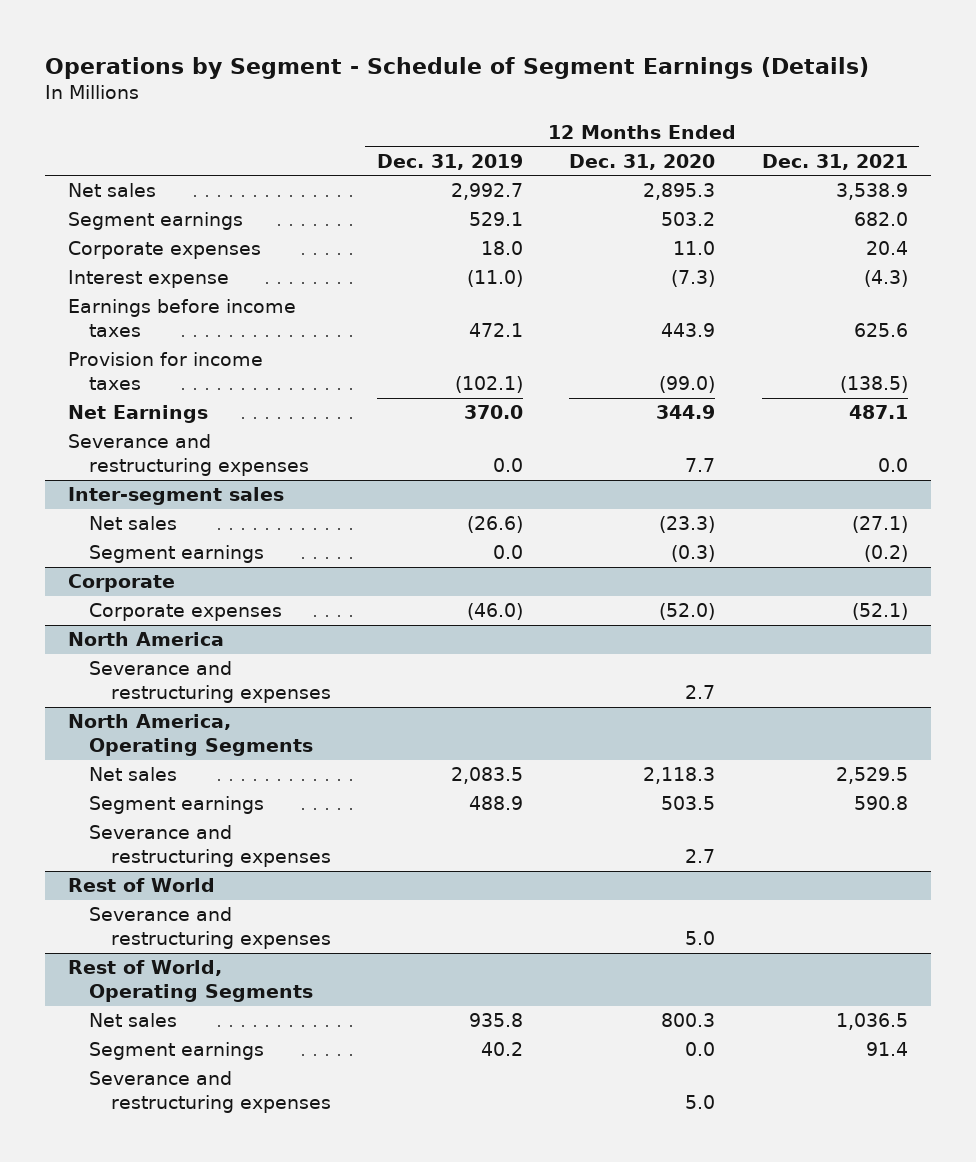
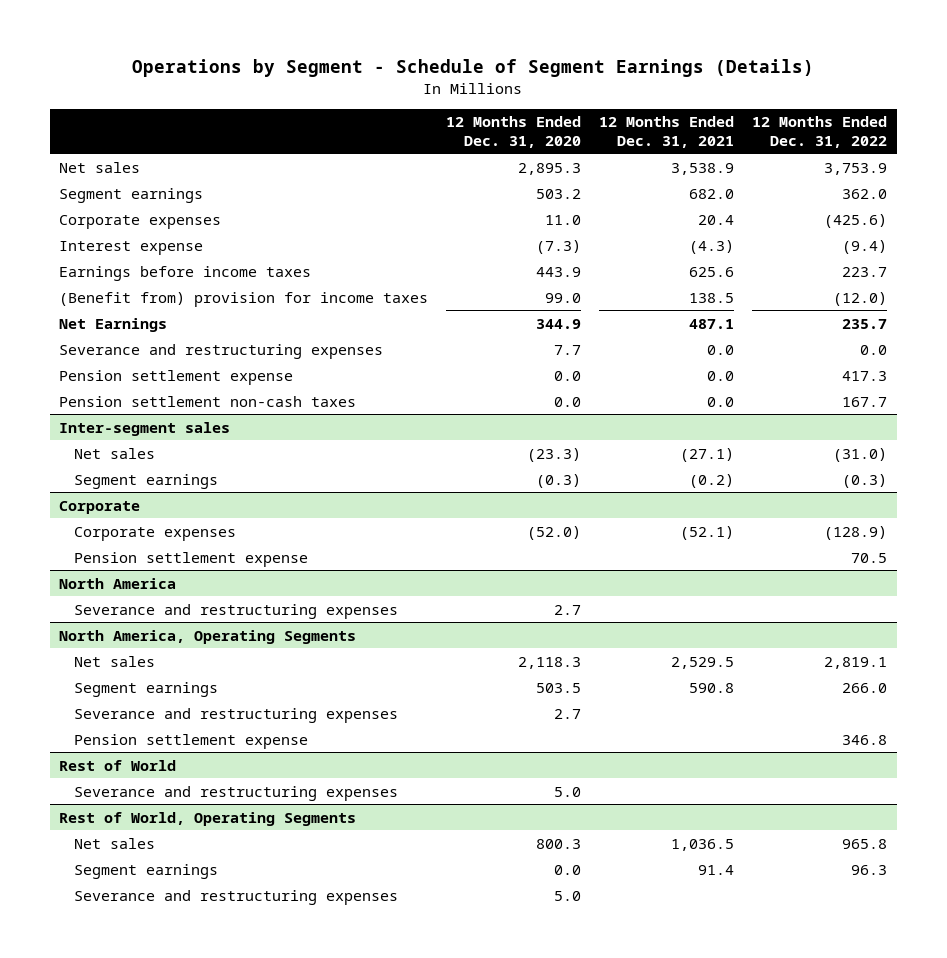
[376,153,523,170] Dec. 31, 2019 -> none
none -> [752,116,888,148] 12 Months Ended Dec. 31, 2022
[68,352,264,390] Provision for income taxes -> [59,291,429,307] (Benefit from) provision for income taxes
[659,375,716,393] (99.0) -> [545,292,582,303] 99.0
[839,375,908,393] (138.5) -> [689,292,735,303] 138.5
none -> [59,369,294,385] Pension settlement expense
none -> [59,395,357,407] Pension settlement non-cash taxes
none -> [74,551,309,567] Pension settlement expense
none -> [74,733,309,749] Pension settlement expense

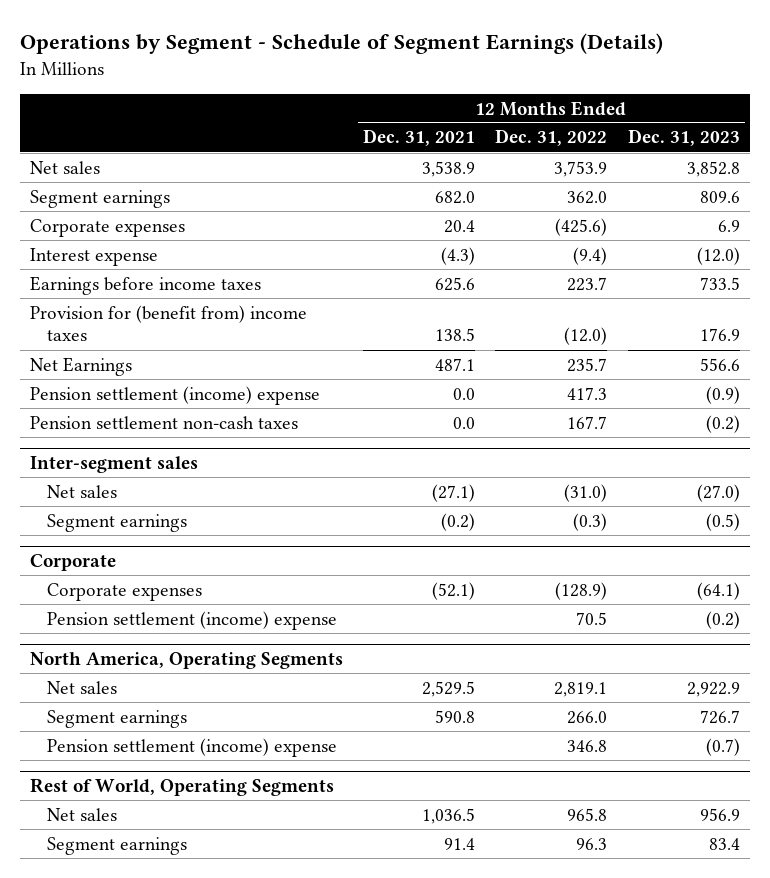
[446,116,582,148] 12 Months Ended Dec. 31, 2020 -> none
none -> [627,129,740,147] Dec. 31, 2023
[59,291,429,307] (Benefit from) provision for income taxes -> [29,304,307,342] Provision for (benefit from) income taxes
[59,343,384,359] Severance and restructuring expenses -> none
[59,369,294,385] Pension settlement expense -> [29,385,320,405] Pension settlement (income) expense
[59,577,177,589] North America -> none
[74,603,399,619] Severance and restructuring expenses -> none
[74,551,309,567] Pension settlement expense -> [47,610,338,630] Pension settlement (income) expense
[74,707,399,723] Severance and restructuring expenses -> none
[59,759,177,771] Rest of World -> none
[74,785,399,801] Severance and restructuring expenses -> none
[74,733,309,749] Pension settlement expense -> [47,737,338,757] Pension settlement (income) expense
[74,889,399,905] Severance and restructuring expenses -> none

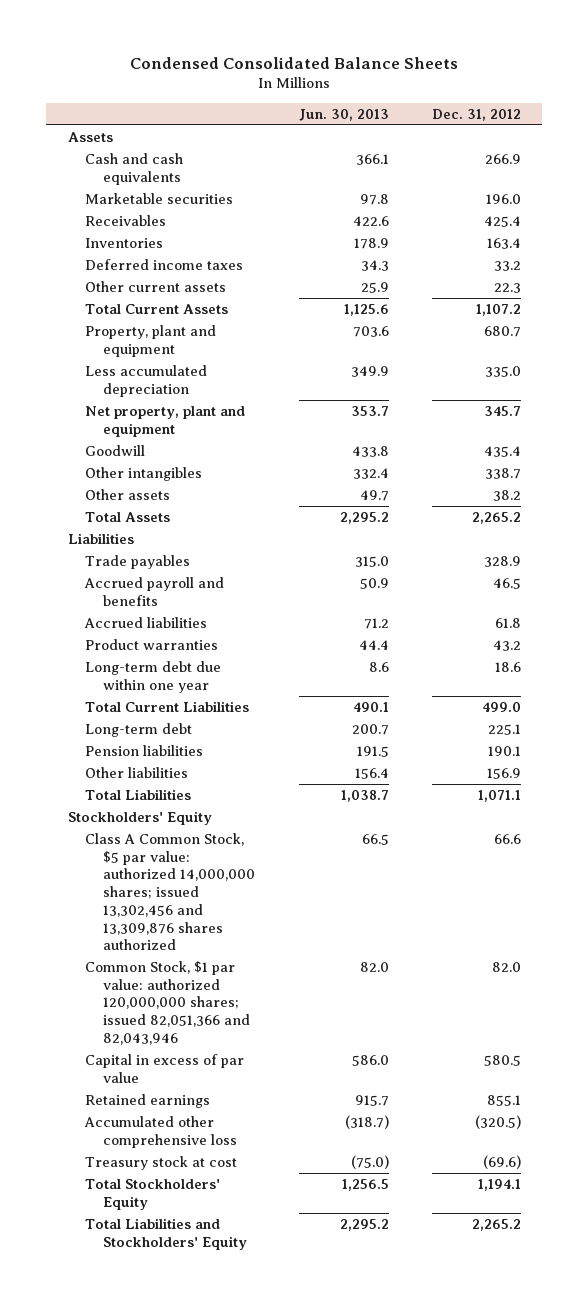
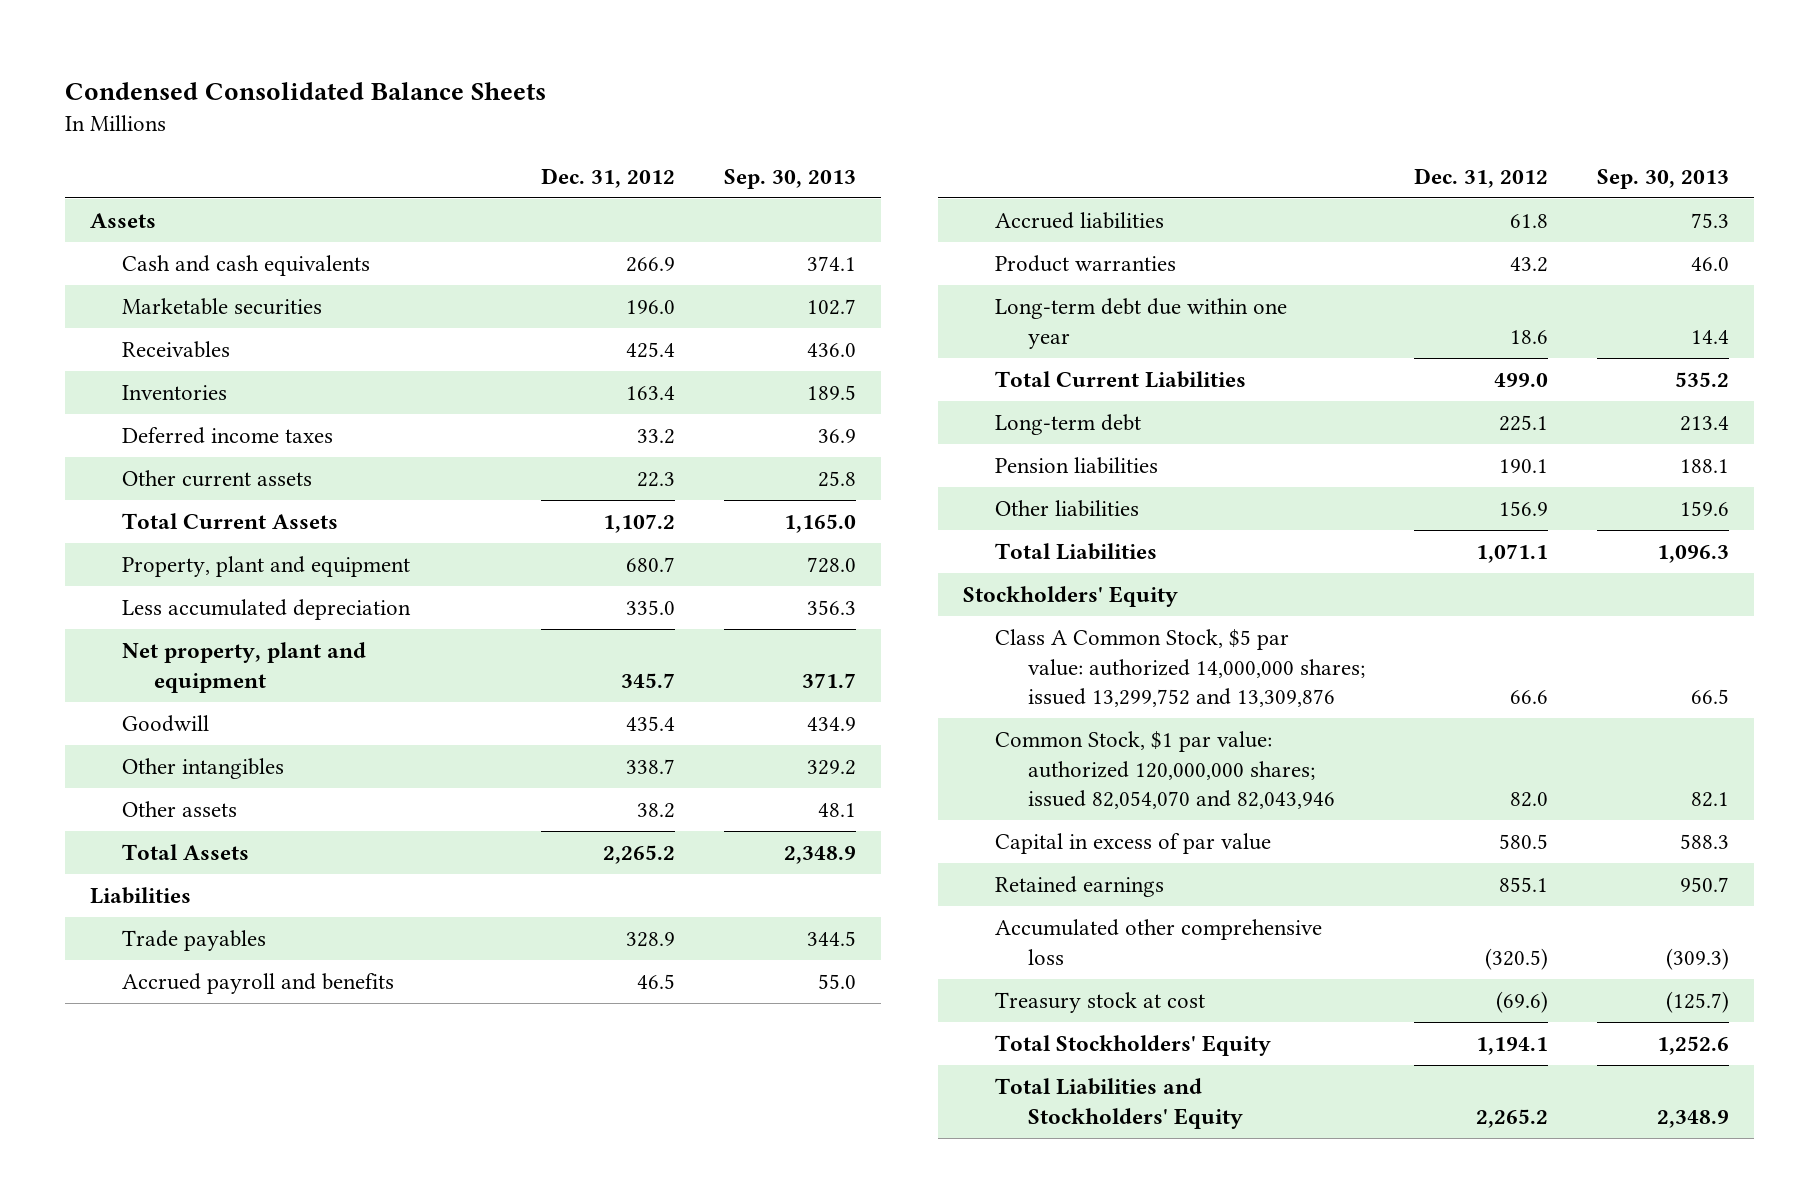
[298,108,389,121] Jun. 30, 2013 -> none
none -> [724,168,857,189] Sep. 30, 2013
[85,832,256,951] Class A Common Stock, $5 par value: authorized 14,000,000 shares; issued 13,302,456 and 13,309,876 shares authorized -> [995,629,1365,708] Class A Common Stock, $5 par value: authorized 14,000,000 shares; issued 13,299,752 and 13,309,876
[85,960,251,1045] Common Stock, $1 par value: authorized 120,000,000 shares; issued 82,051,366 and 82,043,946 -> [995,731,1335,810] Common Stock, $1 par value: authorized 120,000,000 shares; issued 82,054,070 and 82,043,946

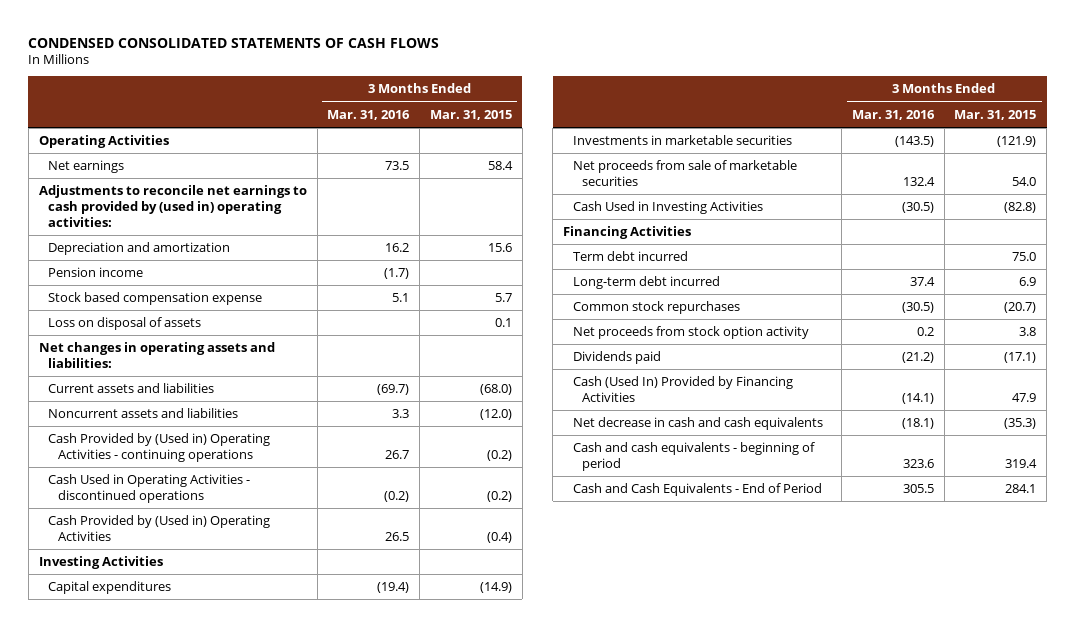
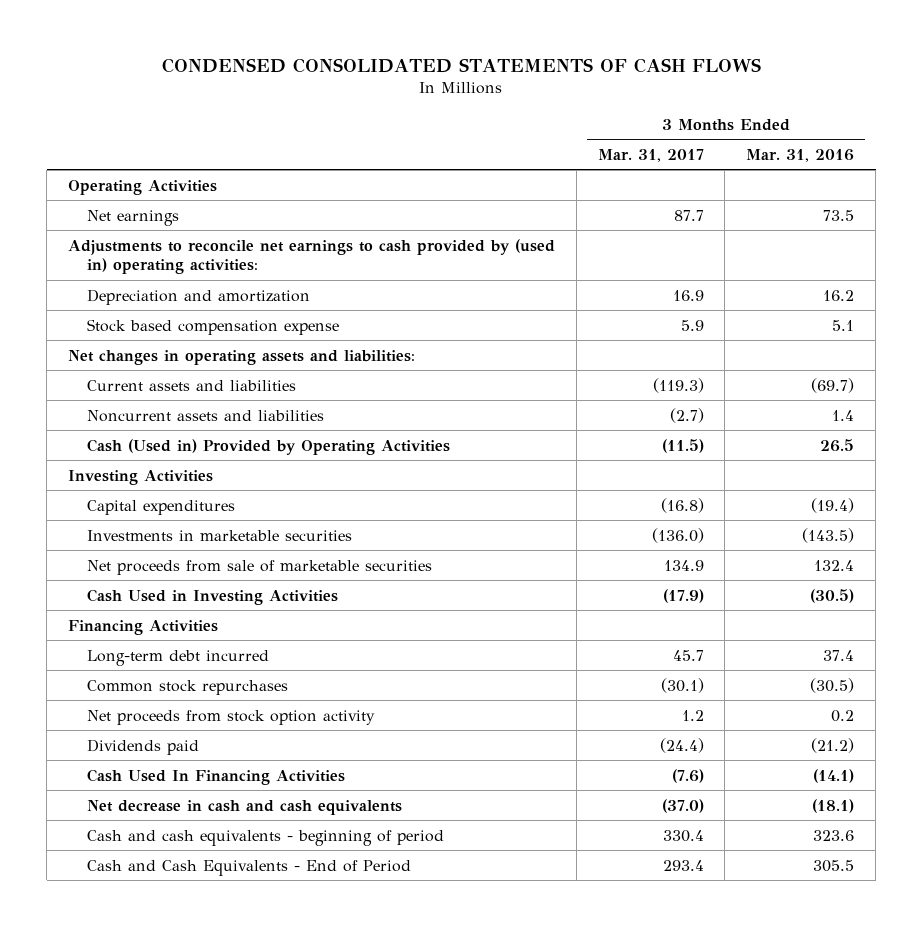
[429,109,512,120] Mar. 31, 2015 -> none
none -> [597,148,704,162] Mar. 31, 2017
[48,267,144,278] Pension income -> none
[48,317,202,331] Loss on disposal of assets -> none
[48,474,251,503] Cash Used in Operating Activities - discontinued operations -> none
[48,515,271,541] Cash Provided by (Used in) Operating Activities -> none
[392,409,410,419] 3.3 -> [832,409,855,421] 1.4
[48,433,271,462] Cash Provided by (Used in) Operating Activities - continuing operations -> [86,438,450,455] Cash (Used in) Provided by Operating Activities
[385,449,410,459] 26.7 -> [820,438,855,452] 26.5
[572,251,688,262] Term debt incurred -> none
[572,376,793,402] Cash (Used In) Provided by Financing Activities -> [86,768,345,785] Cash Used In Financing Activities

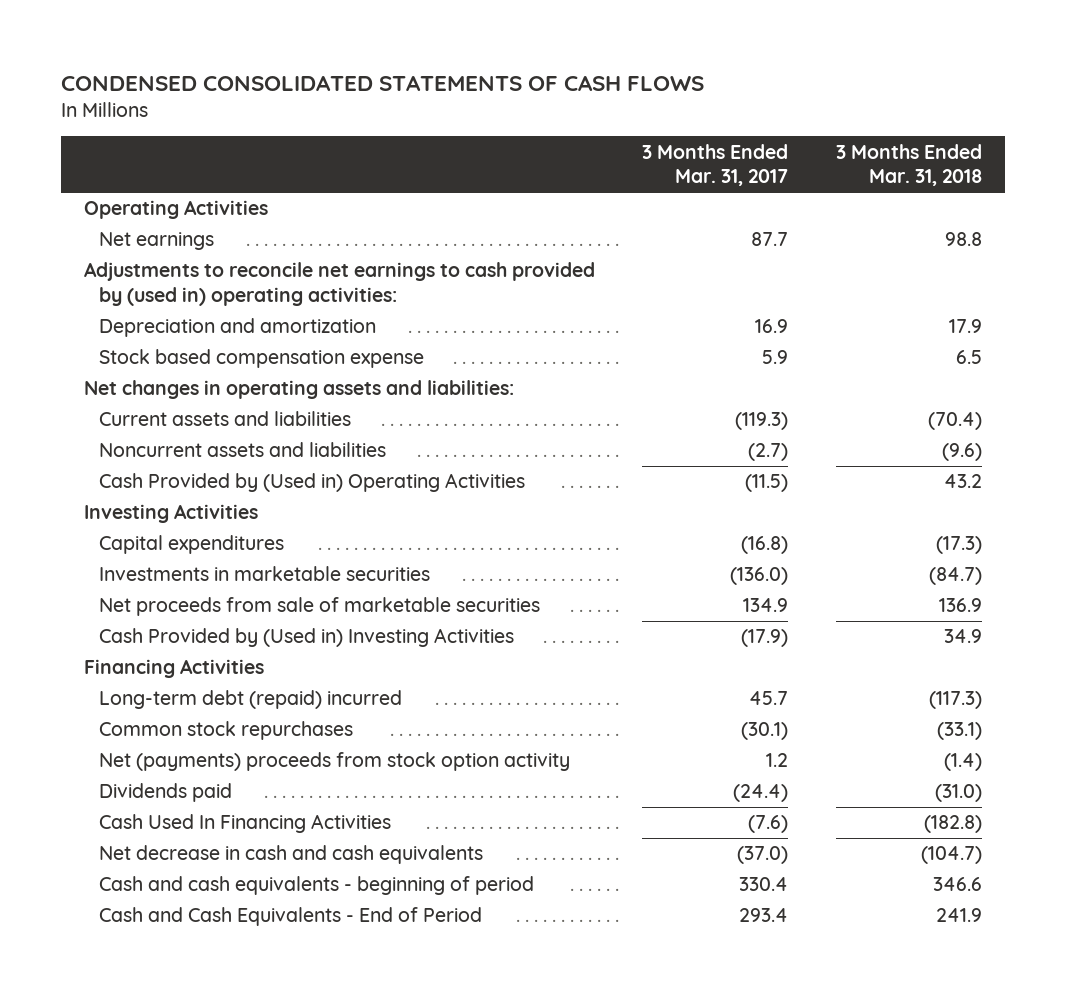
[746,148,855,162] Mar. 31, 2016 -> none
none -> [835,143,982,187] 3 Months Ended Mar. 31, 2018
[86,438,450,455] Cash (Used in) Provided by Operating Activities -> [98,473,525,493] Cash Provided by (Used in) Operating Activities
[86,588,338,605] Cash Used in Investing Activities -> [98,628,514,648] Cash Provided by (Used in) Investing Activities
[86,649,269,666] Long-term debt incurred -> [98,690,402,710] Long-term debt (repaid) incurred
[86,709,375,725] Net proceeds from stock option activity -> [98,752,570,772] Net (payments) proceeds from stock option activity

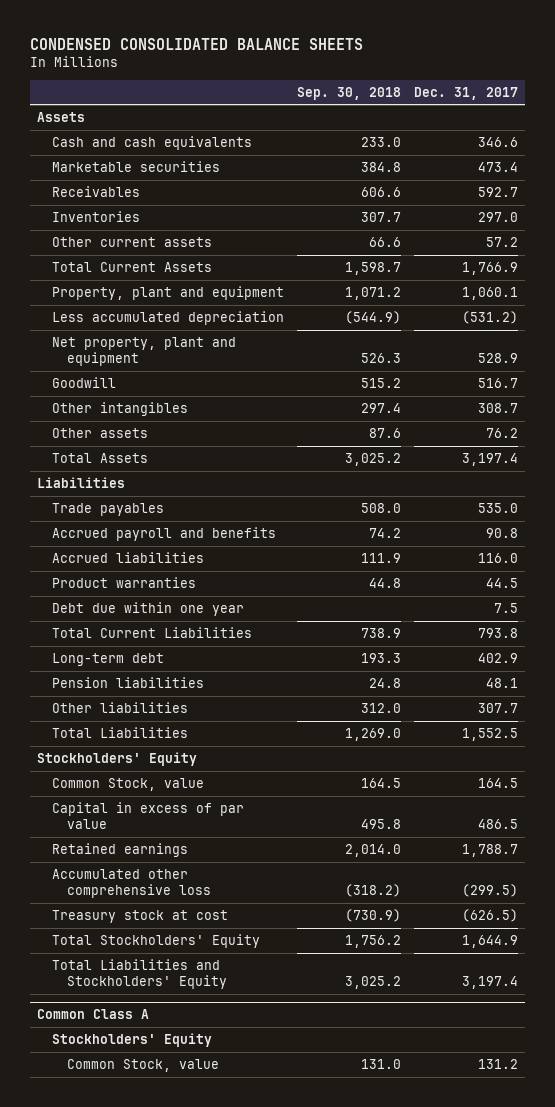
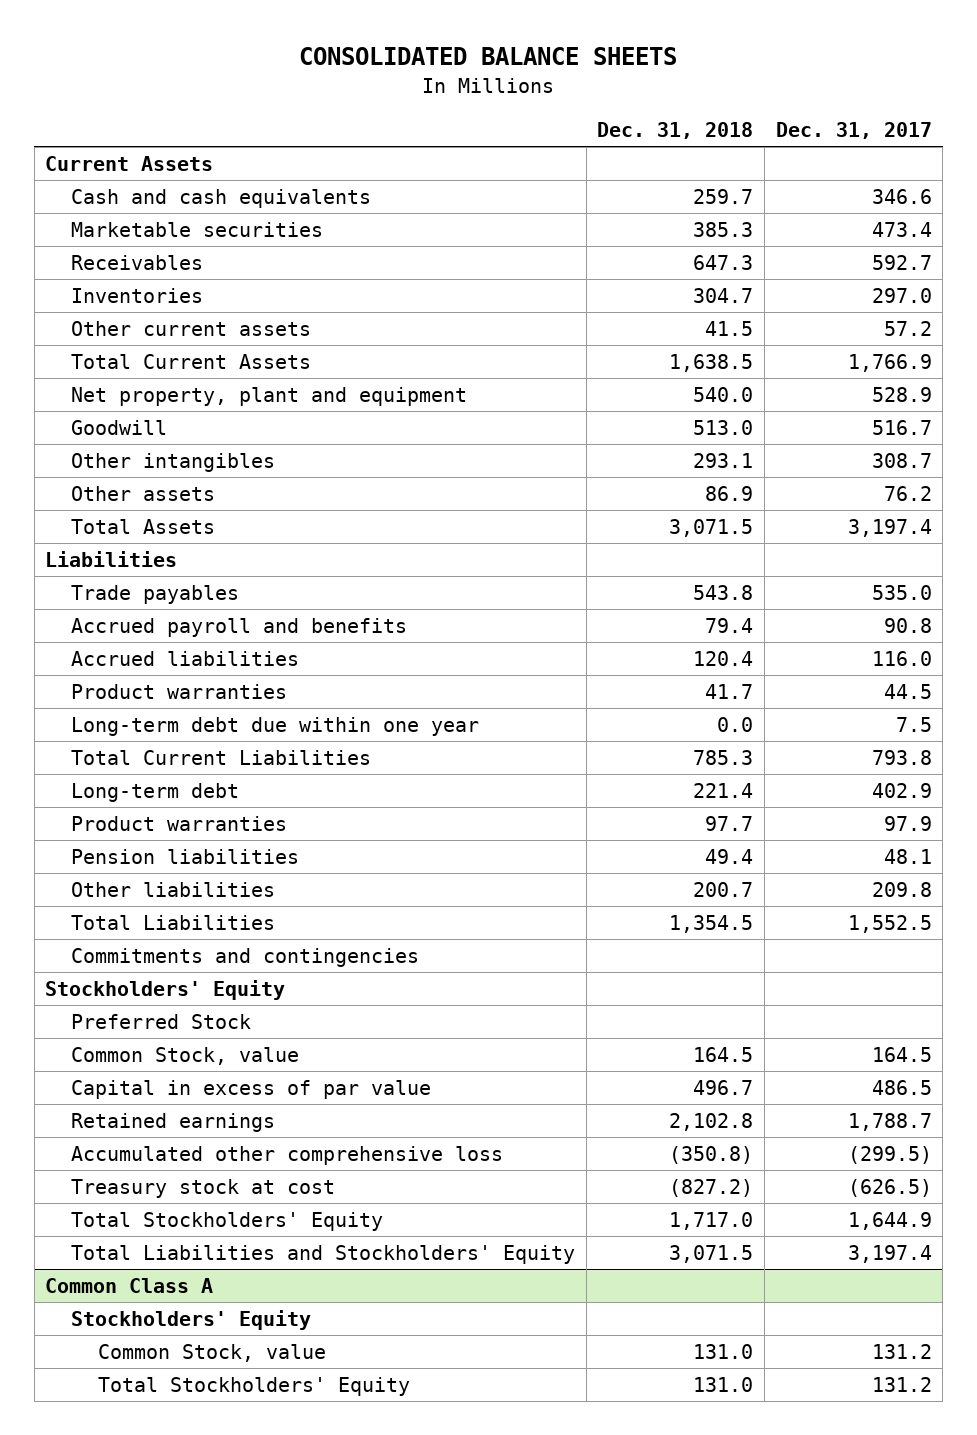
[30,37,364,50] CONDENSED CONSOLIDATED BALANCE SHEETS -> [299,47,678,66] CONSOLIDATED BALANCE SHEETS
[297,86,402,100] Sep. 30, 2018 -> none
none -> [597,122,754,140] Dec. 31, 2018
[36,111,85,122] Assets -> [45,156,214,172] Current Assets
[51,285,284,300] Property, plant and equipment -> none
[51,310,284,325] Less accumulated depreciation -> none
[51,601,244,616] Debt due within one year -> [71,717,480,737] Long-term debt due within one year
none -> [71,816,288,832] Product warranties
[478,702,519,713] 307.7 -> [871,882,932,898] 209.8
none -> [71,948,420,968] Commitments and contingencies
none -> [71,1014,252,1030] Preferred Stock
none -> [97,1377,410,1397] Total Stockholders' Equity

